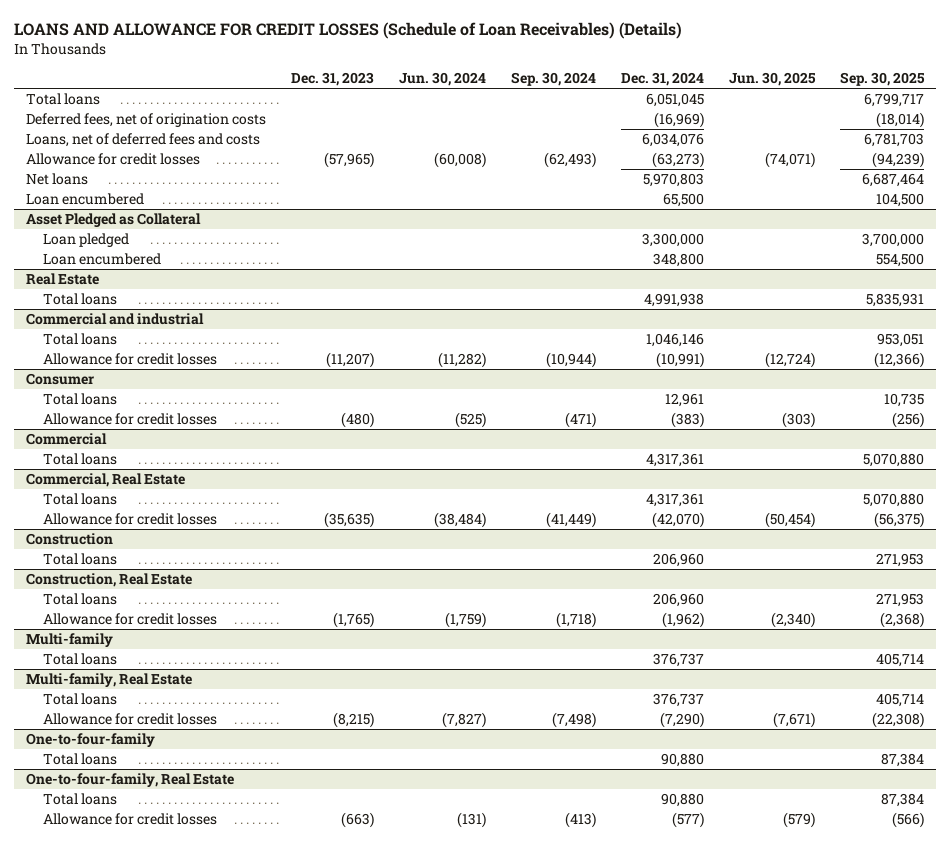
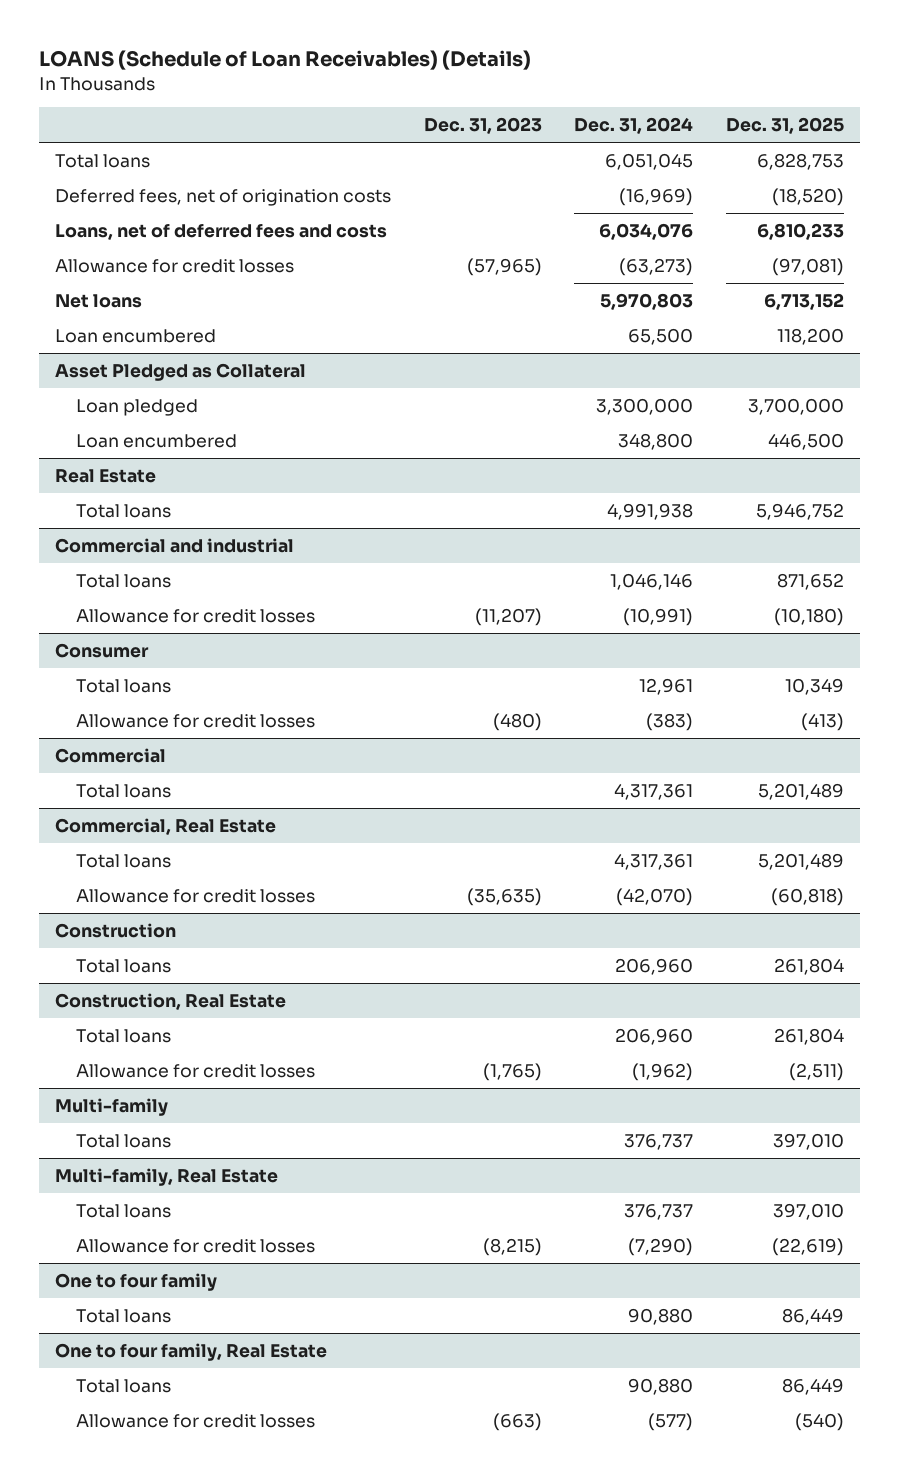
[13,22,682,40] LOANS AND ALLOWANCE FOR CREDIT LOSSES (Schedule of Loan Receivables) (Details) -> [38,50,531,71] LOANS (Schedule of Loan Receivables) (Details)
[398,72,486,87] Jun. 30, 2024 -> none
[510,72,596,87] Sep. 30, 2024 -> none
[728,72,816,87] Jun. 30, 2025 -> none
[839,72,925,87] Sep. 30, 2025 -> none
none -> [726,117,845,135] Dec. 31, 2025
[26,733,156,748] One-to-four-family -> [55,1272,218,1291] One to four family
[26,773,235,788] One-to-four-family, Real Estate -> [55,1342,328,1361] One to four family, Real Estate

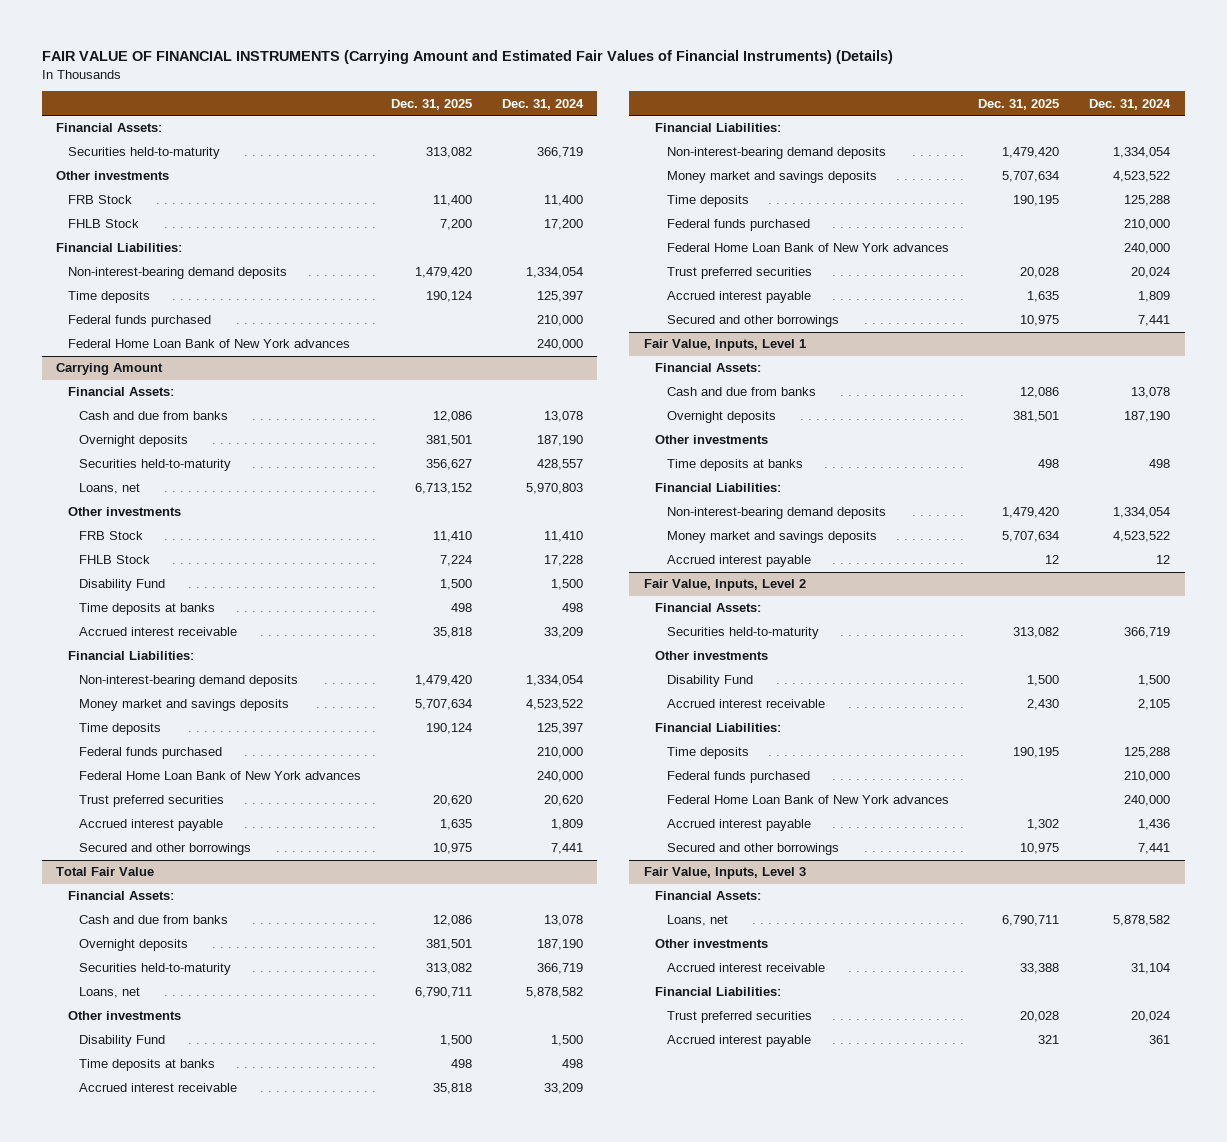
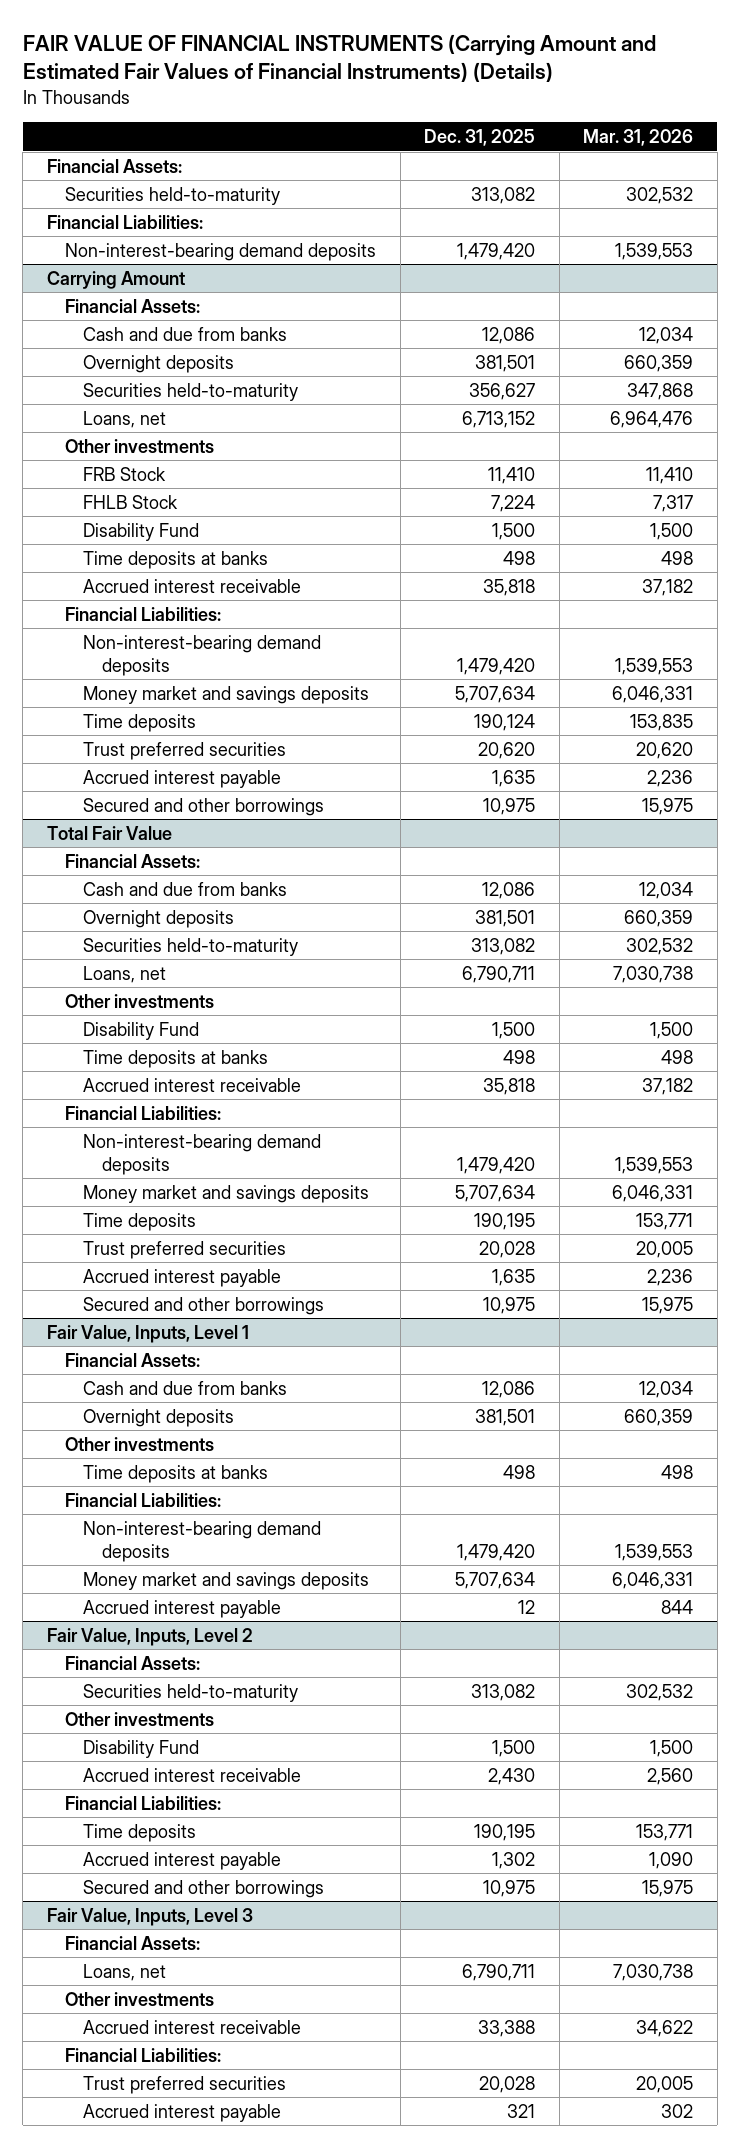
[501,98,584,110] Dec. 31, 2024 -> none
none -> [583,128,694,146] Mar. 31, 2026
[56,171,170,181] Other investments -> none
[67,195,132,205] FRB Stock -> none
[67,219,139,229] FHLB Stock -> none
[67,291,150,304] Time deposits -> none
[67,315,211,328] Federal funds purchased -> none
[67,339,350,349] Federal Home Loan Bank of New York advances -> none
[79,747,223,760] Federal funds purchased -> none
[79,771,362,781] Federal Home Loan Bank of New York advances -> none
[666,219,810,232] Federal funds purchased -> none
[666,243,949,253] Federal Home Loan Bank of New York advances -> none
[666,771,810,784] Federal funds purchased -> none
[666,795,949,805] Federal Home Loan Bank of New York advances -> none

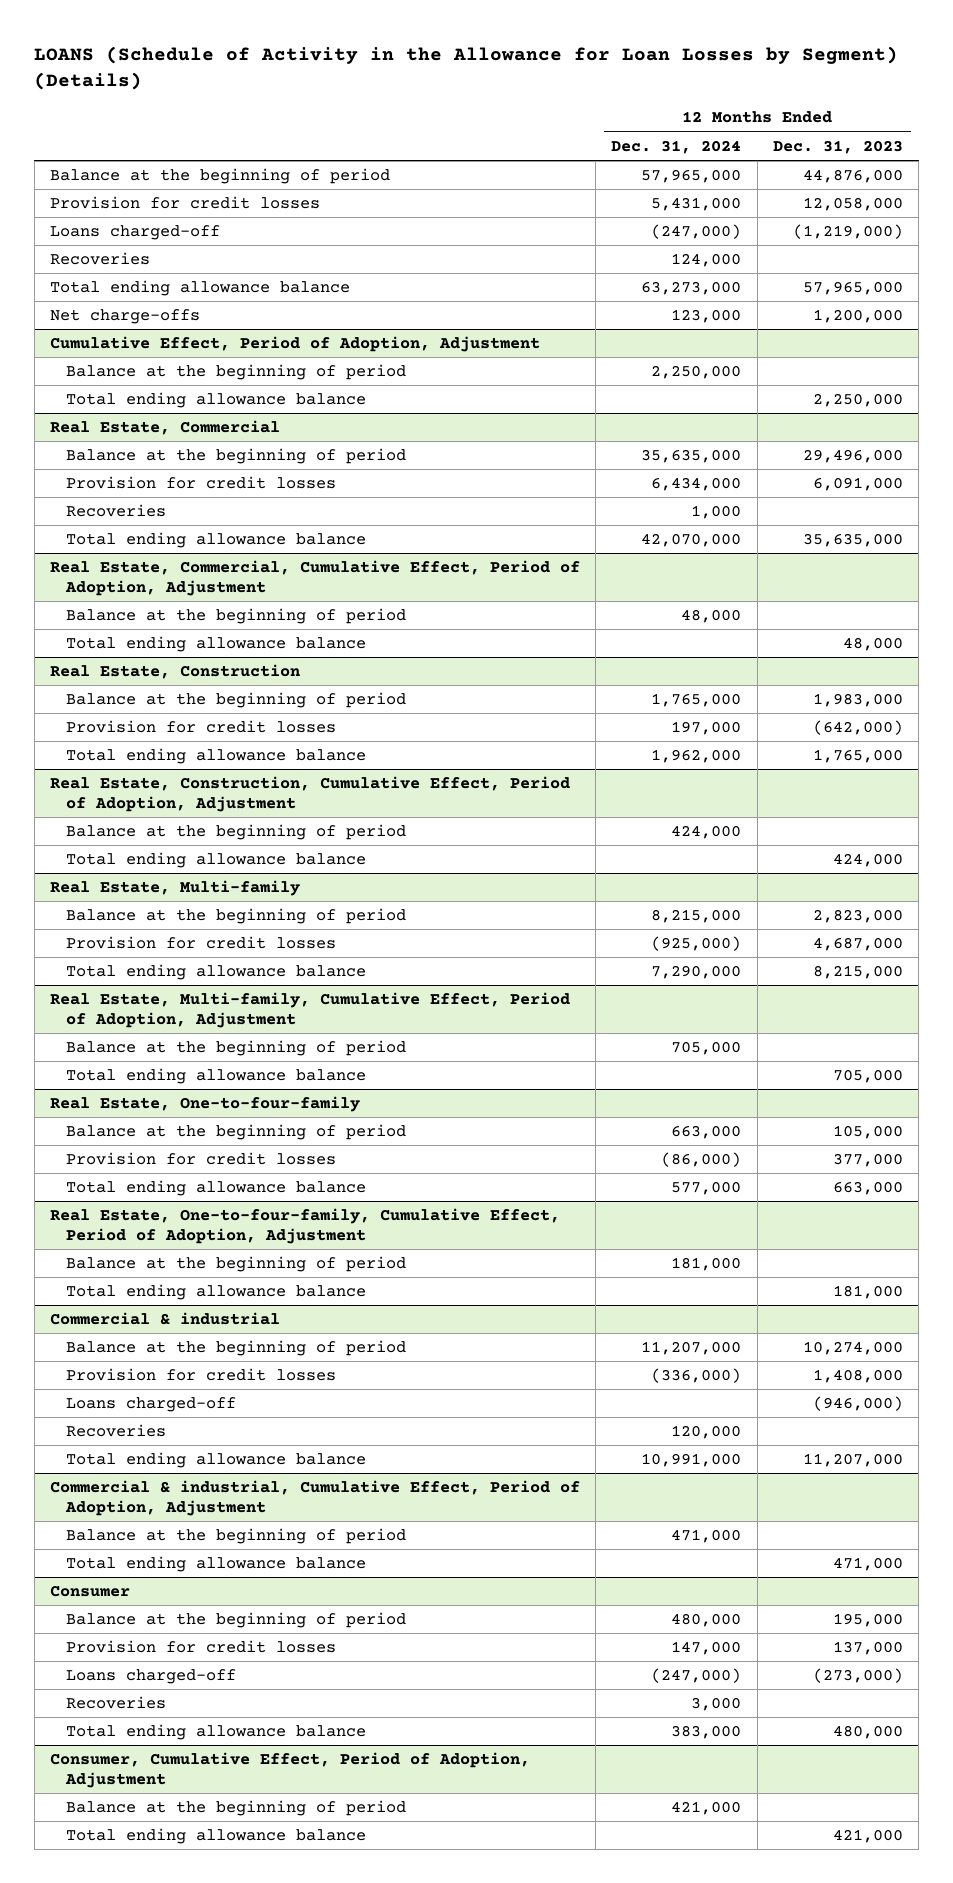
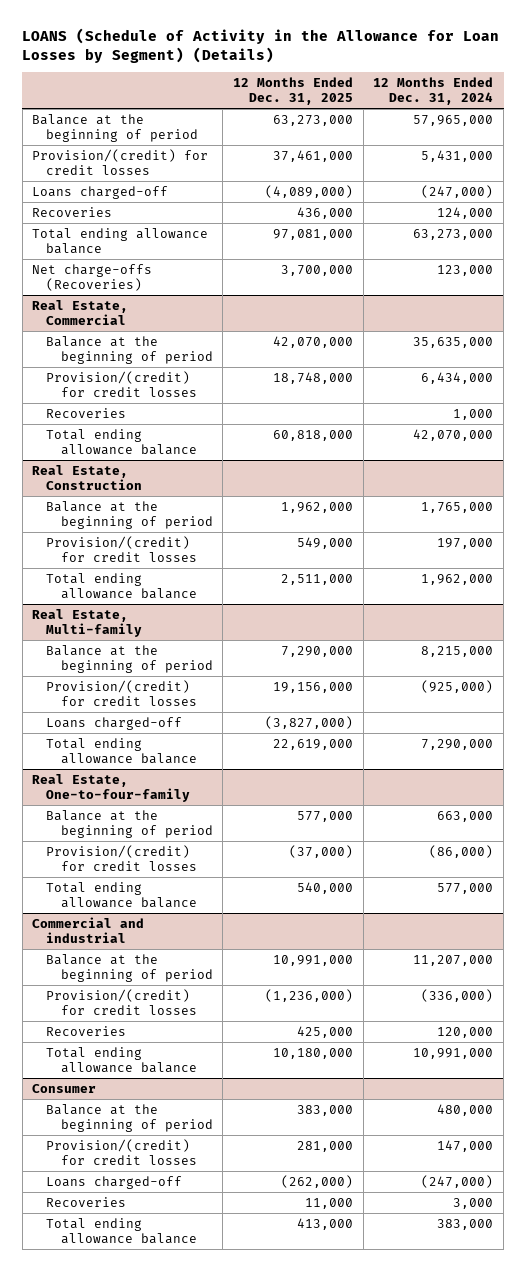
[772,139,903,154] Dec. 31, 2023 -> none
none -> [232,77,353,106] 12 Months Ended Dec. 31, 2025
[50,196,321,210] Provision for credit losses -> [32,148,209,175] Provision/(credit) for credit losses
[50,336,541,353] Cumulative Effect, Period of Adoption, Adjustment -> none
[66,364,407,381] Balance at the beginning of period -> none
[66,392,367,409] Total ending allowance balance -> none
[50,309,201,325] Net charge-offs -> [32,263,153,291] Net charge-offs (Recoveries)
[66,476,337,490] Provision for credit losses -> [46,370,197,397] Provision/(credit) for credit losses
[50,560,581,596] Real Estate, Commercial, Cumulative Effect, Period of Adoption, Adjustment -> none
[66,608,407,625] Balance at the beginning of period -> none
[66,636,367,653] Total ending allowance balance -> none
[66,720,337,734] Provision for credit losses -> [46,535,197,562] Provision/(credit) for credit losses
[50,776,571,812] Real Estate, Construction, Cumulative Effect, Period of Adoption, Adjustment -> none
[66,824,407,841] Balance at the beginning of period -> none
[66,852,367,869] Total ending allowance balance -> none
[66,936,337,950] Provision for credit losses -> [46,679,197,706] Provision/(credit) for credit losses
none -> [46,716,183,730] Loans charged-off
[50,992,571,1028] Real Estate, Multi-family, Cumulative Effect, Period of Adoption, Adjustment -> none
[66,1040,407,1057] Balance at the beginning of period -> none
[66,1068,367,1085] Total ending allowance balance -> none
[66,1152,337,1166] Provision for credit losses -> [46,844,197,871] Provision/(credit) for credit losses
[50,1208,561,1244] Real Estate, One-to-four-family, Cumulative Effect, Period of Adoption, Adjustment -> none
[66,1256,407,1273] Balance at the beginning of period -> none
[66,1284,367,1301] Total ending allowance balance -> none
[50,1312,281,1326] Commercial & industrial -> [32,916,145,943] Commercial and industrial
[66,1397,237,1413] Loans charged-off -> none
[66,1368,337,1382] Provision for credit losses -> [46,988,197,1015] Provision/(credit) for credit losses
[50,1480,581,1516] Commercial & industrial, Cumulative Effect, Period of Adoption, Adjustment -> none
[66,1528,407,1545] Balance at the beginning of period -> none
[66,1556,367,1573] Total ending allowance balance -> none
[66,1640,337,1654] Provision for credit losses -> [46,1138,197,1165] Provision/(credit) for credit losses
[50,1752,531,1788] Consumer, Cumulative Effect, Period of Adoption, Adjustment -> none
[66,1800,407,1817] Balance at the beginning of period -> none
[66,1828,367,1845] Total ending allowance balance -> none

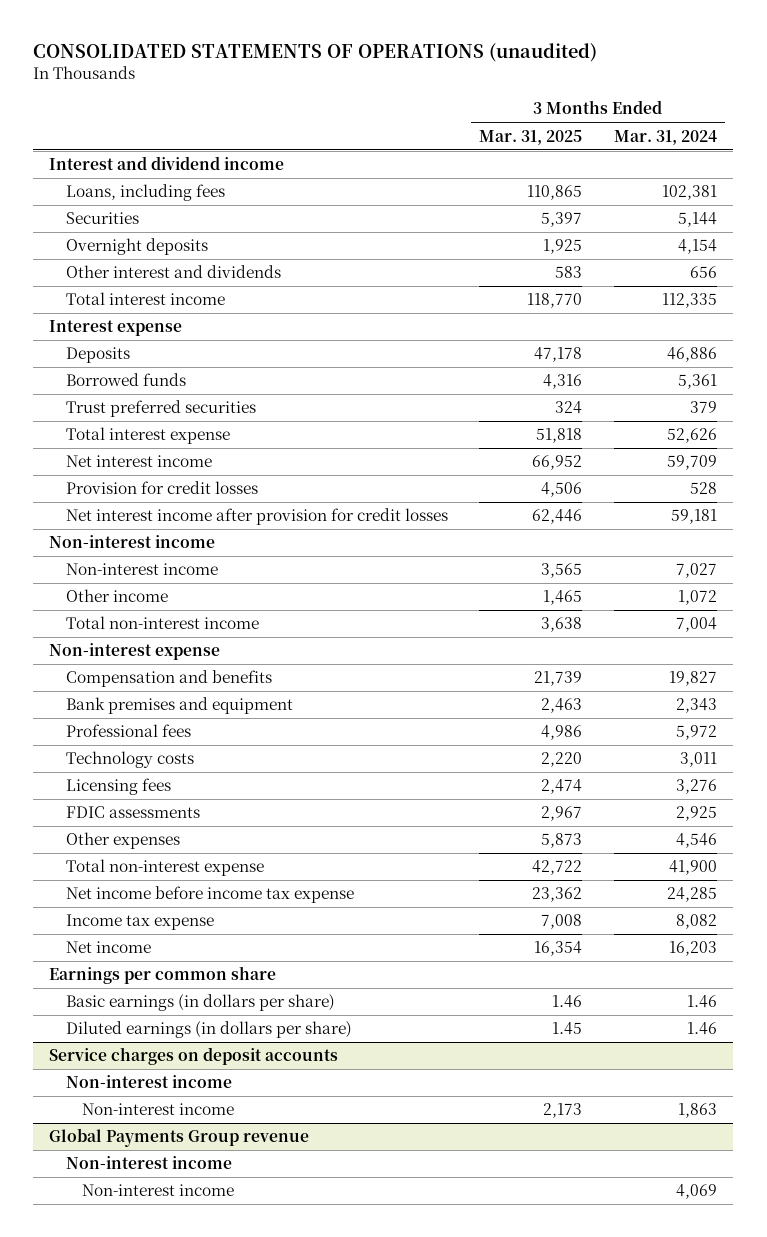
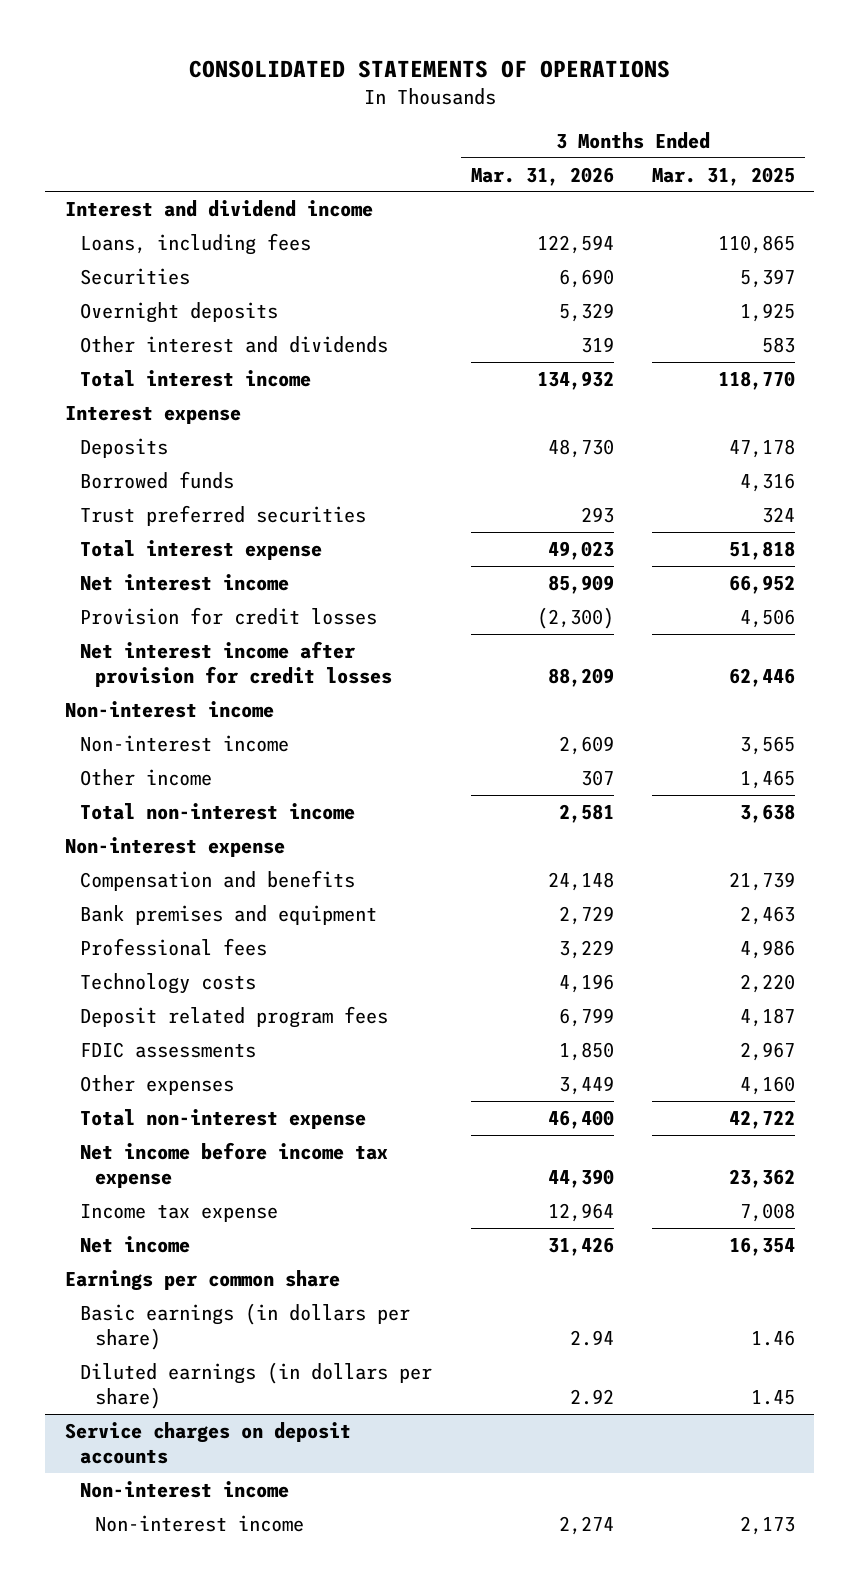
[33,42,598,62] CONSOLIDATED STATEMENTS OF OPERATIONS (unaudited) -> [188,59,670,78] CONSOLIDATED STATEMENTS OF OPERATIONS
[614,129,718,145] Mar. 31, 2024 -> none
none -> [470,166,614,186] Mar. 31, 2026
[65,778,171,796] Licensing fees -> none
none -> [80,1005,389,1028] Deposit related program fees
[541,833,583,849] 5,873 -> [739,1075,795,1095] 4,160
[49,1128,310,1148] Global Payments Group revenue -> none
[65,1156,232,1170] Non-interest income -> none
[81,1184,234,1197] Non-interest income -> none

